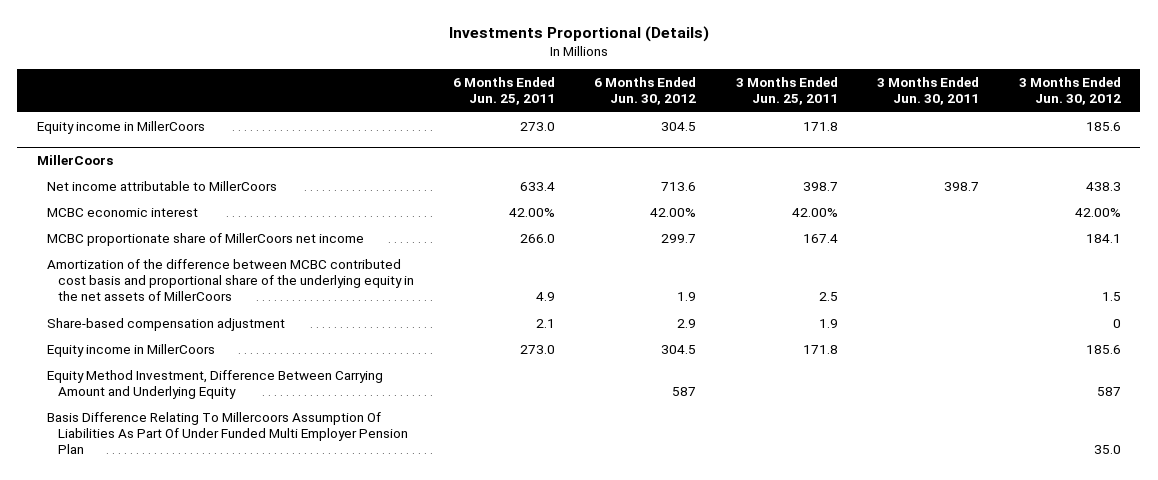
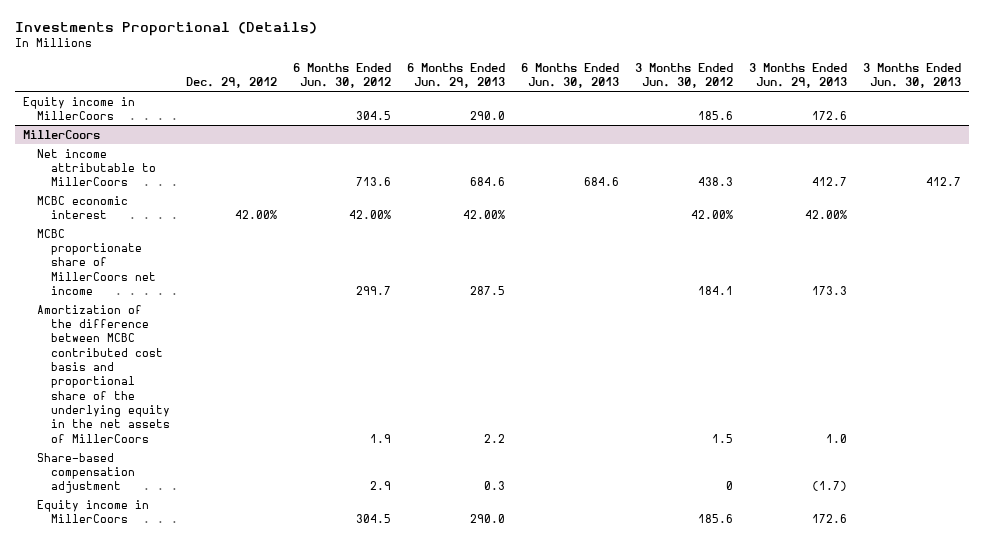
[452,77,555,106] 6 Months Ended Jun. 25, 2011 -> none
[735,77,838,106] 3 Months Ended Jun. 25, 2011 -> none
[877,77,980,106] 3 Months Ended Jun. 30, 2011 -> none
none -> [185,77,277,89] Dec. 29, 2012
none -> [406,63,505,89] 6 Months Ended Jun. 29, 2013
none -> [520,63,619,89] 6 Months Ended Jun. 30, 2013
none -> [748,63,847,89] 3 Months Ended Jun. 29, 2013
none -> [862,63,961,89] 3 Months Ended Jun. 30, 2013
[47,369,384,400] Equity Method Investment, Difference Between Carrying Amount and Underlying Equity -> none
[47,411,408,455] Basis Difference Relating To Millercoors Assumption Of Liabilities As Part Of Under Funded Multi Employer Pension Plan -> none

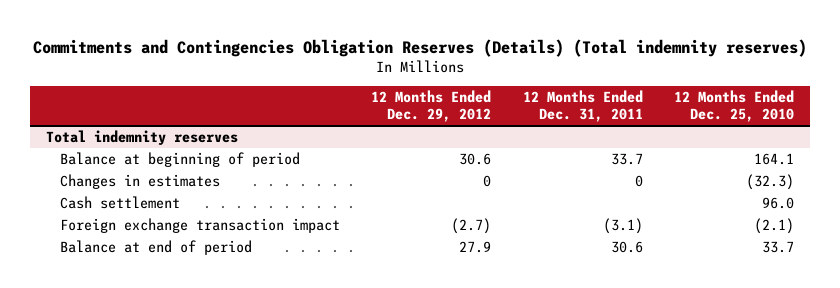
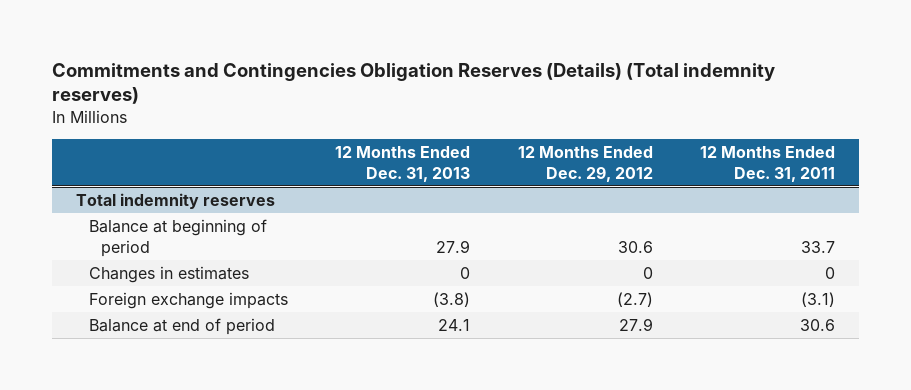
[673,90,794,123] 12 Months Ended Dec. 25, 2010 -> none
none -> [335,145,471,182] 12 Months Ended Dec. 31, 2013
[59,195,180,209] Cash settlement -> none
[59,217,340,233] Foreign exchange transaction impact -> [88,291,288,309] Foreign exchange impacts

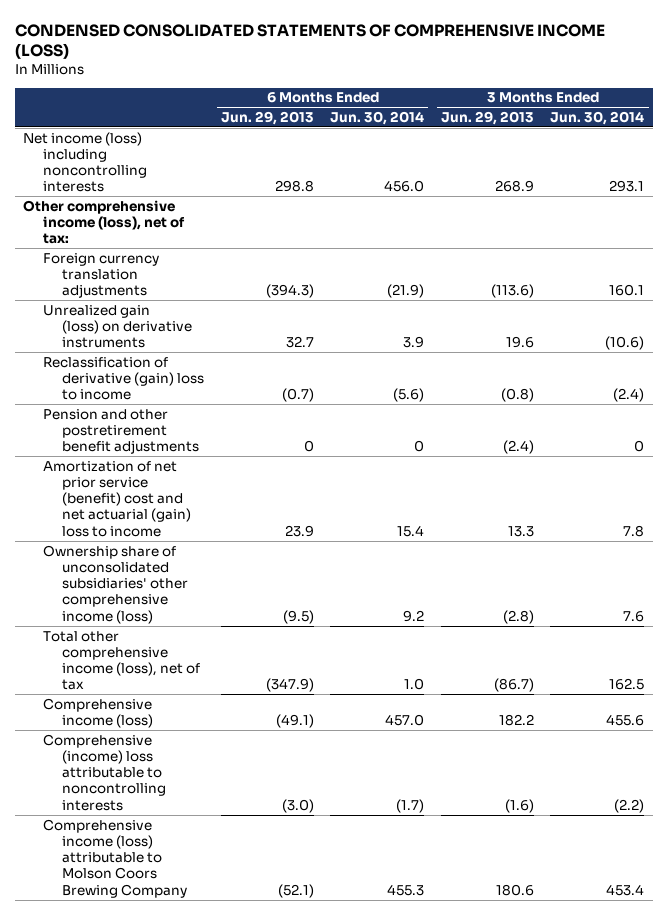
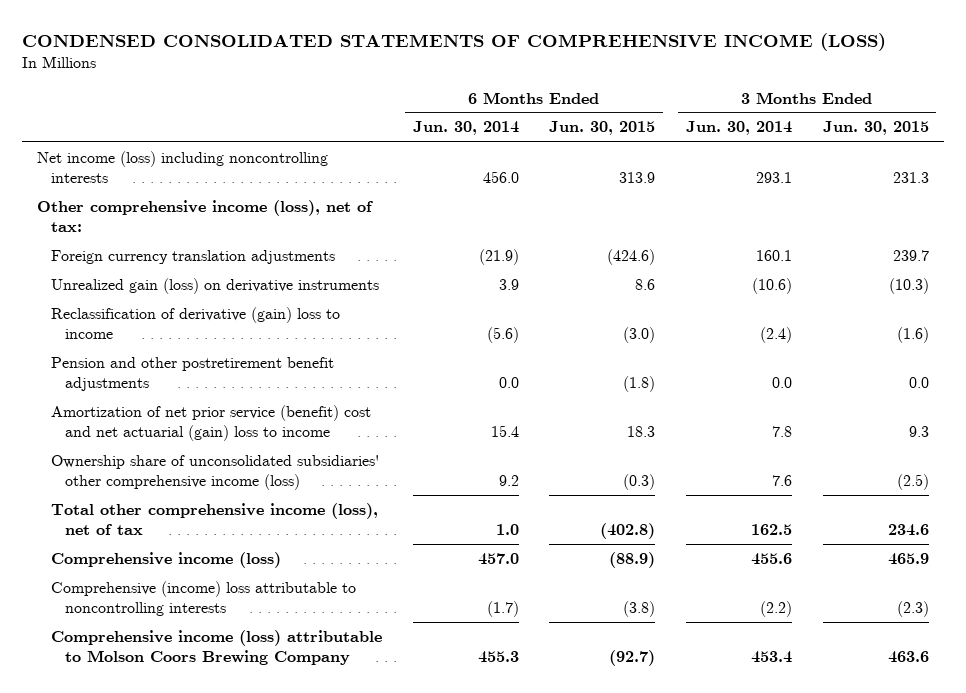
[220,110,314,125] Jun. 29, 2013 -> none
[440,110,534,125] Jun. 29, 2013 -> none
none -> [549,121,656,136] Jun. 30, 2015
none -> [822,121,929,136] Jun. 30, 2015
[414,440,425,453] 0 -> [498,377,519,389] 0.0
[634,440,645,453] 0 -> [771,377,792,389] 0.0

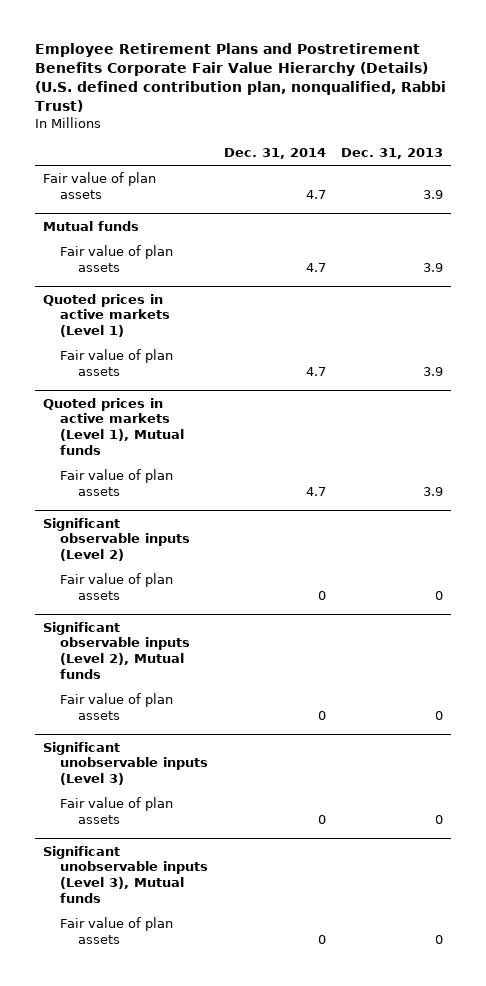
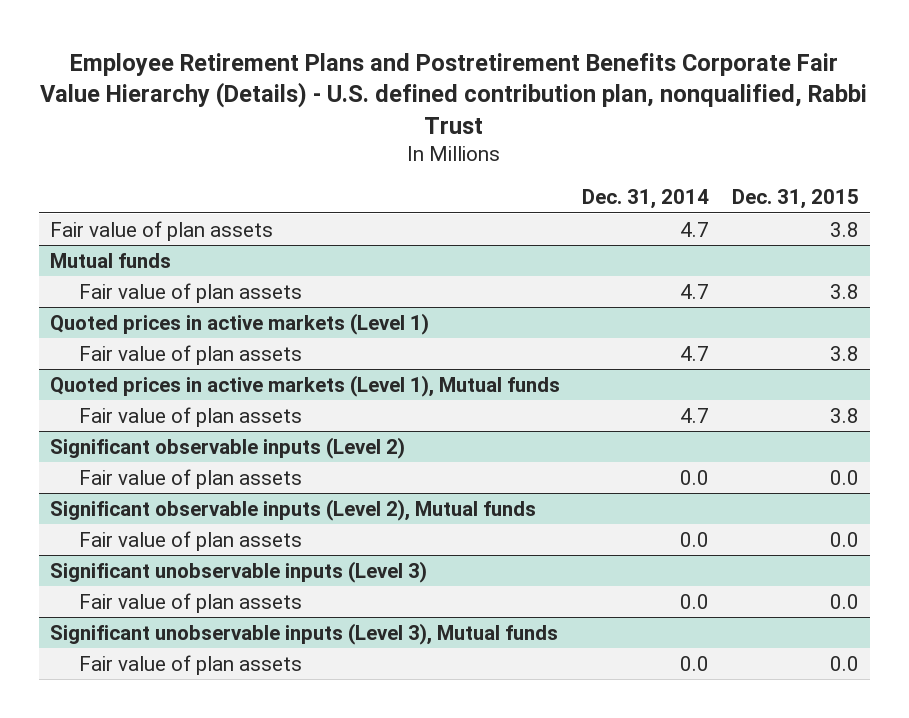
[34,43,446,113] Employee Retirement Plans and Postretirement Benefits Corporate Fair Value Hierarchy (Details) (U.S. defined contribution plan, nonqualified, Rabbi Trust) -> [40,52,868,134] Employee Retirement Plans and Postretirement Benefits Corporate Fair Value Hierarchy (Details) - U.S. defined contribution plan, nonqualified, Rabbi Trust
[341,148,444,160] Dec. 31, 2013 -> none
none -> [731,189,859,210] Dec. 31, 2015
[317,590,326,600] 0 -> [680,469,710,485] 0.0
[317,710,326,720] 0 -> [680,531,710,547] 0.0
[317,814,326,824] 0 -> [680,593,710,609] 0.0
[317,934,326,944] 0 -> [680,655,710,671] 0.0

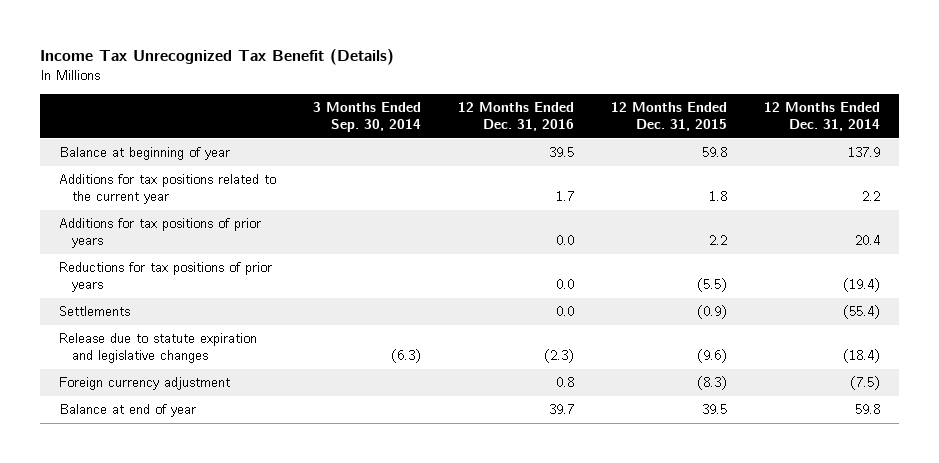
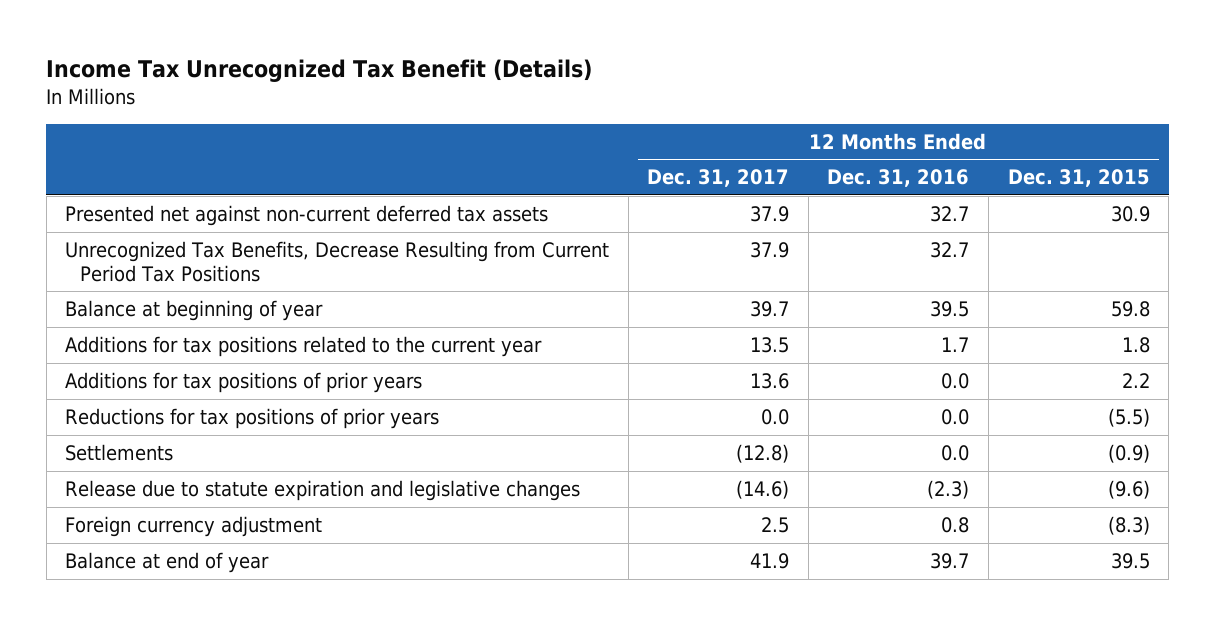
[312,102,421,132] 3 Months Ended Sep. 30, 2014 -> none
[764,102,881,131] 12 Months Ended Dec. 31, 2014 -> none
none -> [647,169,790,188] Dec. 31, 2017
none -> [65,205,549,227] Presented net against non-current deferred tax assets
none -> [65,241,610,282] Unrecognized Tax Benefits, Decrease Resulting from Current Period Tax Positions

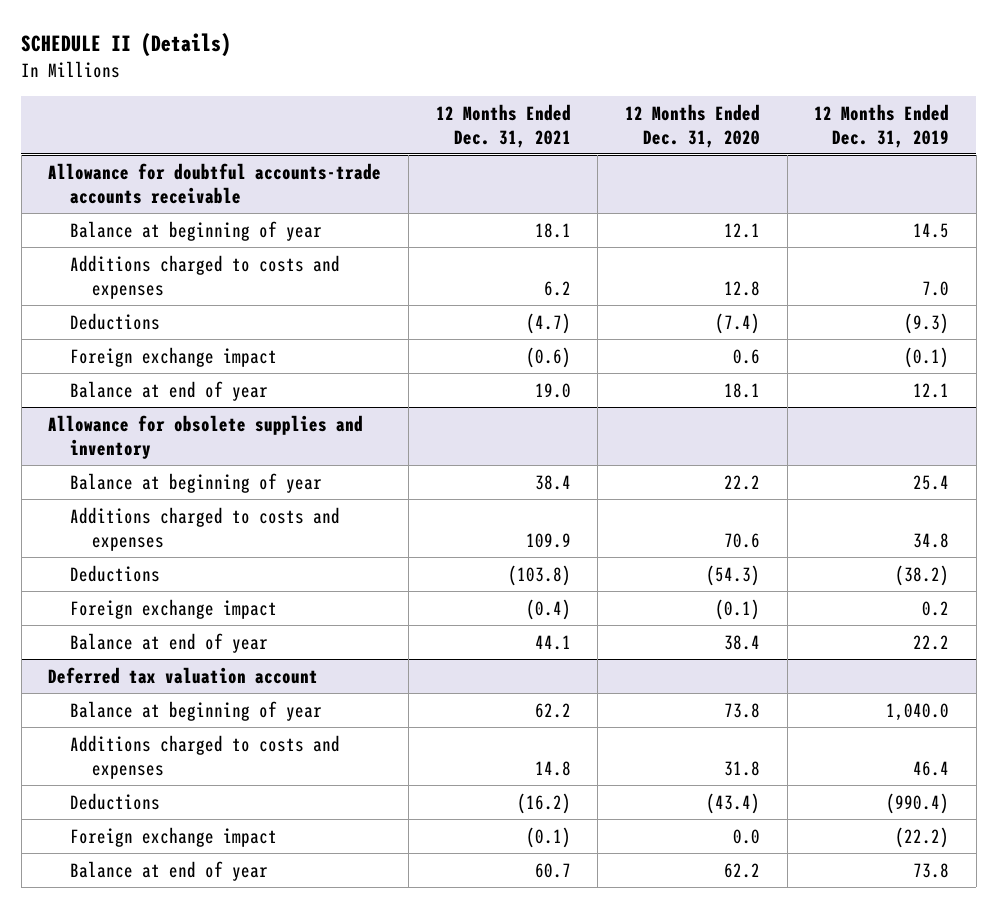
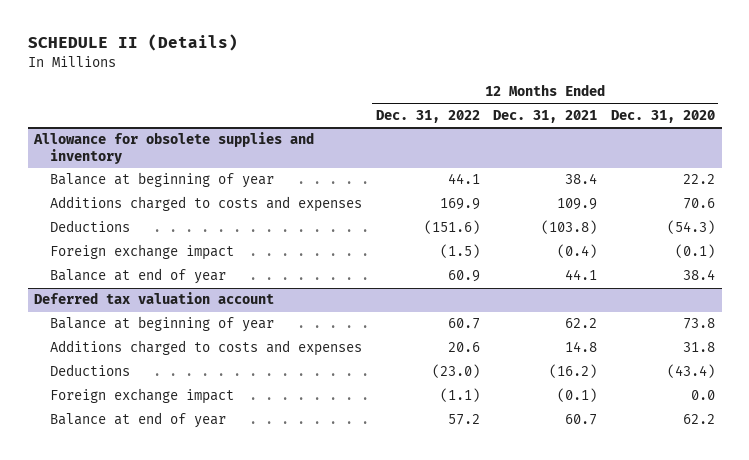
[814,103,950,148] 12 Months Ended Dec. 31, 2019 -> none
none -> [375,110,480,124] Dec. 31, 2022
[48,162,382,204] Allowance for doubtful accounts-trade accounts receivable -> none
[70,220,323,241] Balance at beginning of year -> none
[70,254,341,299] Additions charged to costs and expenses -> none
[70,312,161,330] Deductions -> none
[70,346,278,367] Foreign exchange impact -> none
[70,380,269,401] Balance at end of year -> none

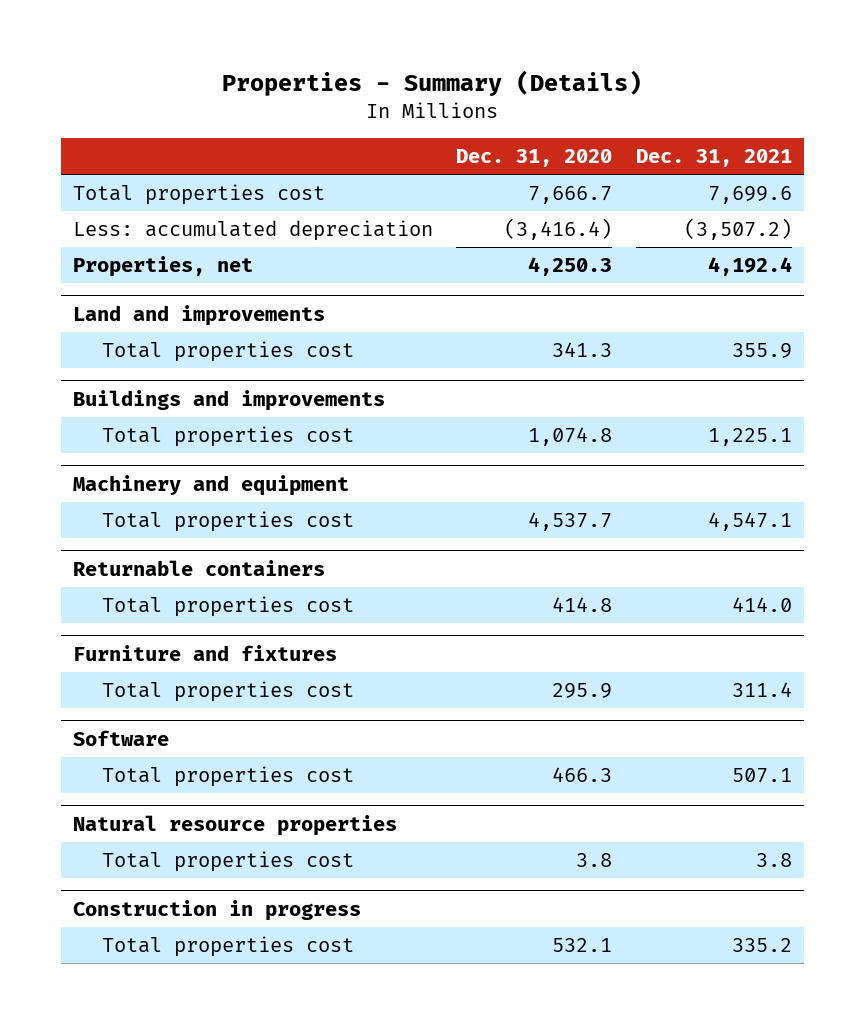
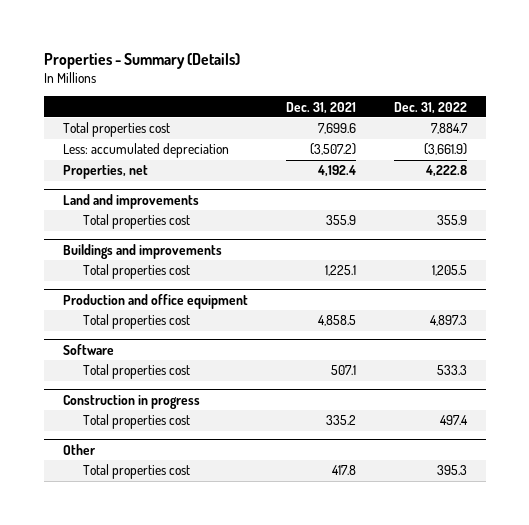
[456,148,613,167] Dec. 31, 2020 -> none
none -> [393,101,467,114] Dec. 31, 2022
[72,559,325,576] Returnable containers -> none
[102,596,355,618] Total properties cost -> none
[72,644,337,661] Furniture and fixtures -> none
[102,681,355,703] Total properties cost -> none
[72,474,349,496] Machinery and equipment -> [62,293,248,309] Production and office equipment
[708,512,793,532] 4,547.1 -> [317,315,356,327] 4,858.5
[72,814,397,836] Natural resource properties -> none
[102,851,355,873] Total properties cost -> none
none -> [62,443,96,455] Other
none -> [82,464,190,480] Total properties cost

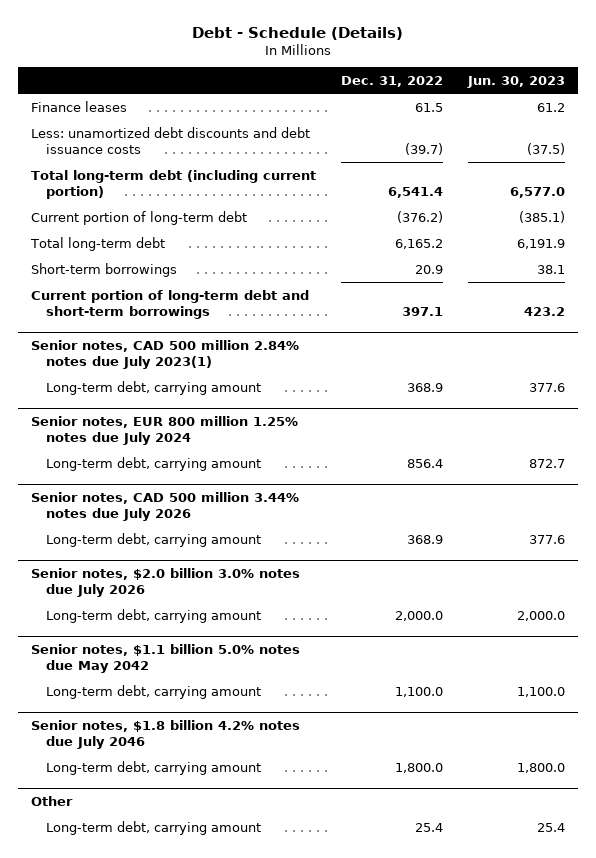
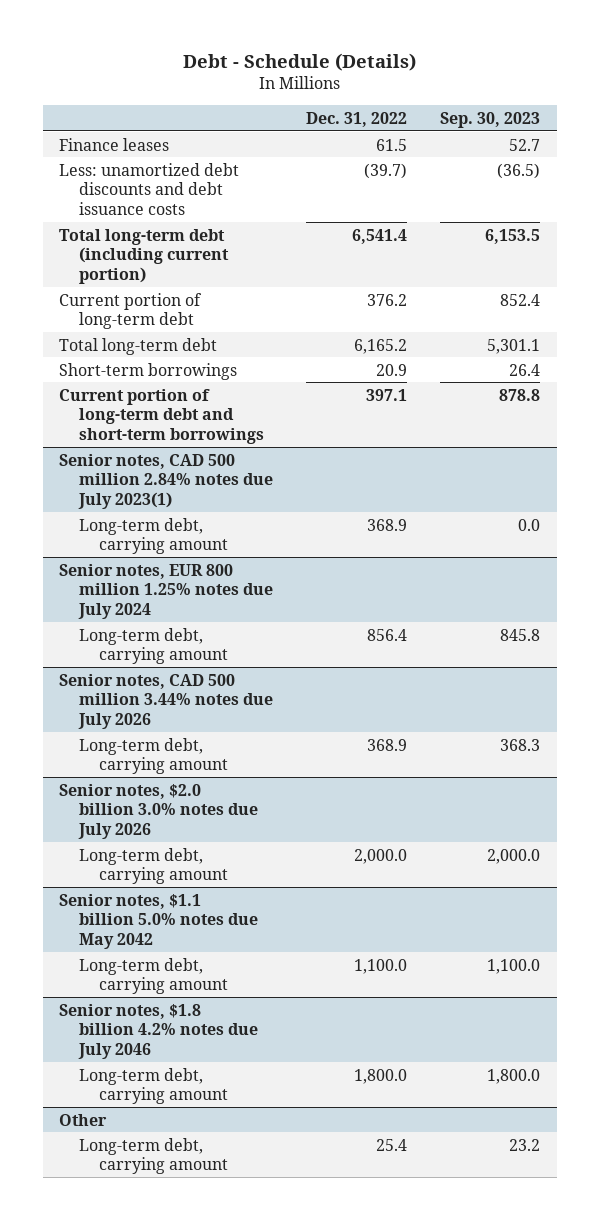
[466,75,565,88] Jun. 30, 2023 -> none
none -> [440,111,541,128] Sep. 30, 2023
[396,210,443,223] (376.2) -> [366,293,407,306] 376.2

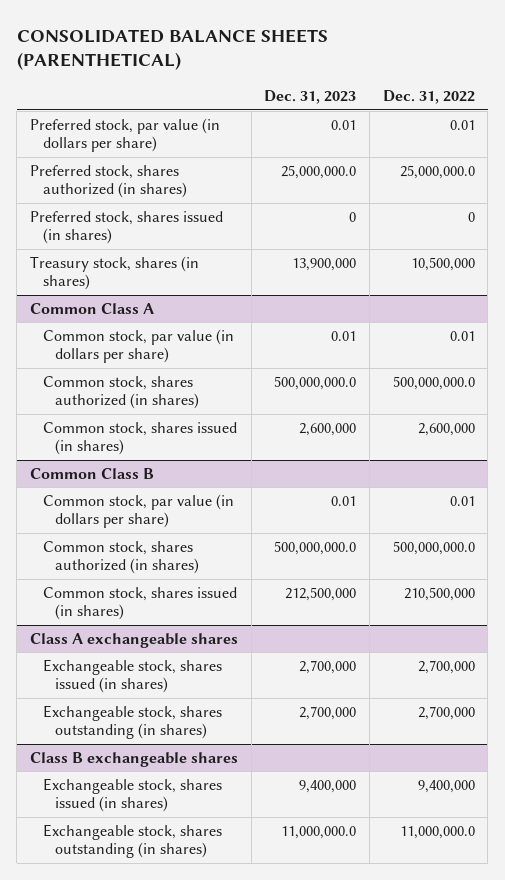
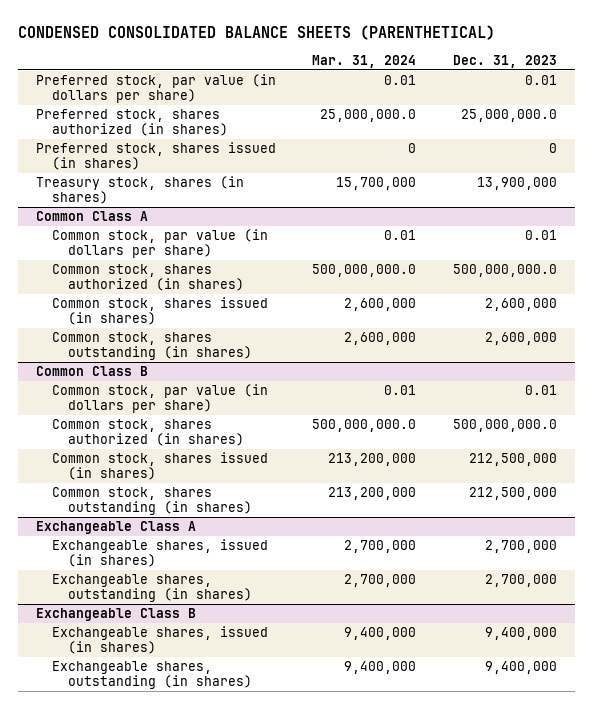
[16,28,328,71] CONSOLIDATED BALANCE SHEETS (PARENTHETICAL) -> [17,24,495,40] CONDENSED CONSOLIDATED BALANCE SHEETS (PARENTHETICAL)
[382,90,475,105] Dec. 31, 2022 -> none
none -> [312,54,417,68] Mar. 31, 2024
none -> [51,332,252,361] Common stock, shares outstanding (in shares)
none -> [51,487,252,516] Common stock, shares outstanding (in shares)
[30,632,239,648] Class A exchangeable shares -> [35,521,196,535] Exchangeable Class A
[42,658,222,694] Exchangeable stock, shares issued (in shares) -> [51,539,268,568] Exchangeable shares, issued (in shares)
[42,704,222,740] Exchangeable stock, shares outstanding (in shares) -> [51,574,252,603] Exchangeable shares, outstanding (in shares)
[30,751,239,767] Class B exchangeable shares -> [35,608,196,622] Exchangeable Class B
[42,777,222,813] Exchangeable stock, shares issued (in shares) -> [51,626,268,655] Exchangeable shares, issued (in shares)
[42,823,222,859] Exchangeable stock, shares outstanding (in shares) -> [51,661,252,690] Exchangeable shares, outstanding (in shares)
[281,825,357,839] 11,000,000.0 -> [484,661,557,675] 9,400,000

